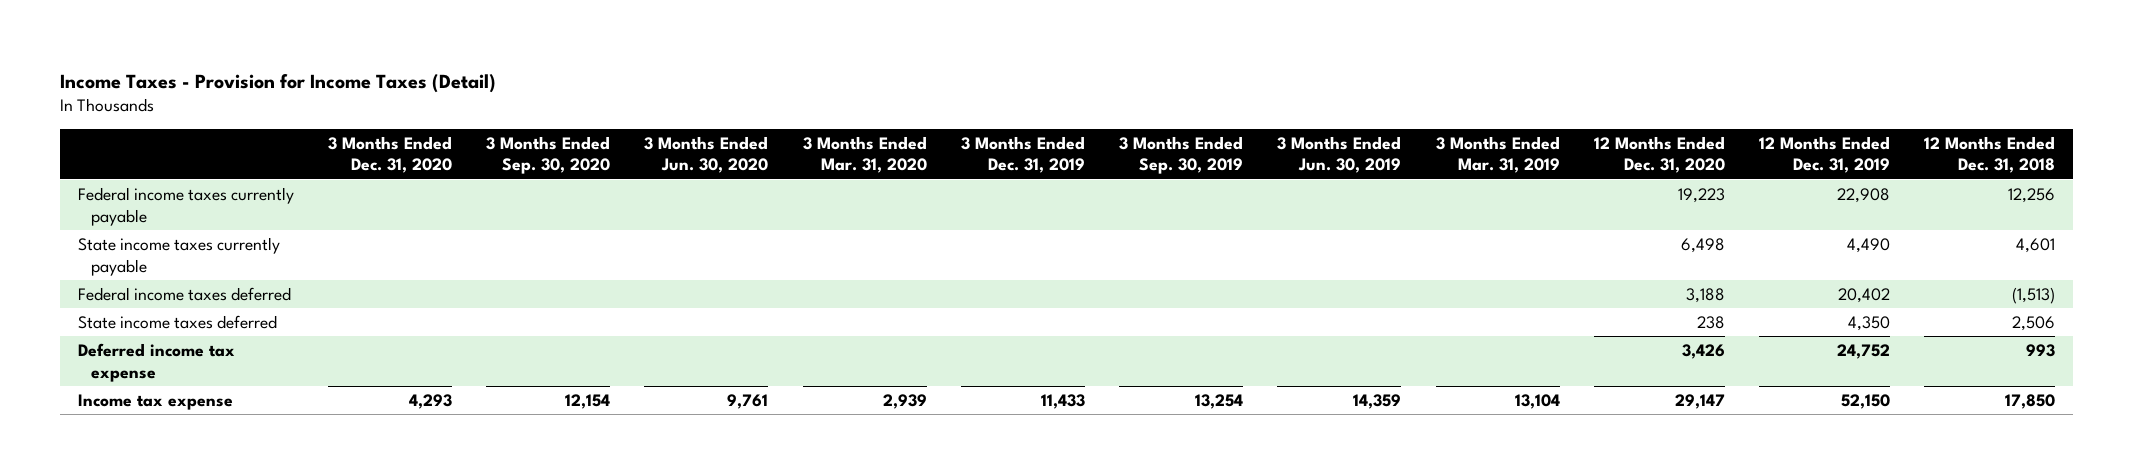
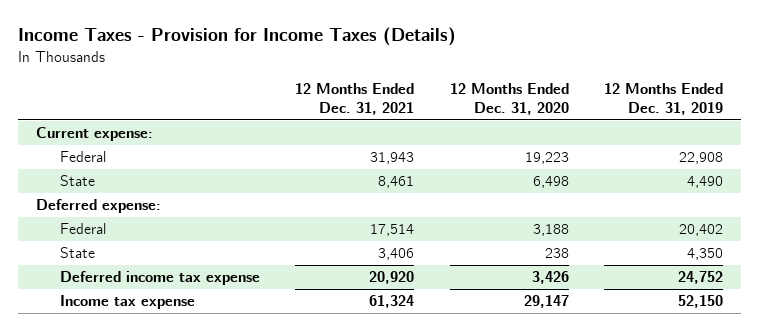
[60,73,497,93] Income Taxes - Provision for Income Taxes (Detail) -> [17,27,456,47] Income Taxes - Provision for Income Taxes (Details)
[327,135,452,174] 3 Months Ended Dec. 31, 2020 -> none
[486,135,611,175] 3 Months Ended Sep. 30, 2020 -> none
[644,135,769,174] 3 Months Ended Jun. 30, 2020 -> none
[802,135,927,174] 3 Months Ended Mar. 31, 2020 -> none
[960,135,1085,174] 3 Months Ended Dec. 31, 2019 -> none
[1119,135,1244,175] 3 Months Ended Sep. 30, 2019 -> none
[1277,135,1402,174] 3 Months Ended Jun. 30, 2019 -> none
[1435,135,1560,174] 3 Months Ended Mar. 31, 2019 -> none
[1924,135,2056,174] 12 Months Ended Dec. 31, 2018 -> none
none -> [295,83,415,116] 12 Months Ended Dec. 31, 2021
none -> [35,127,153,142] Current expense:
[77,186,294,226] Federal income taxes currently payable -> [59,151,106,163] Federal
[77,236,280,276] State income taxes currently payable -> [59,175,95,187] State
none -> [35,199,161,214] Deferred expense:
[77,286,291,301] Federal income taxes deferred -> [59,223,106,235] Federal
[77,314,277,329] State income taxes deferred -> [59,247,95,259] State

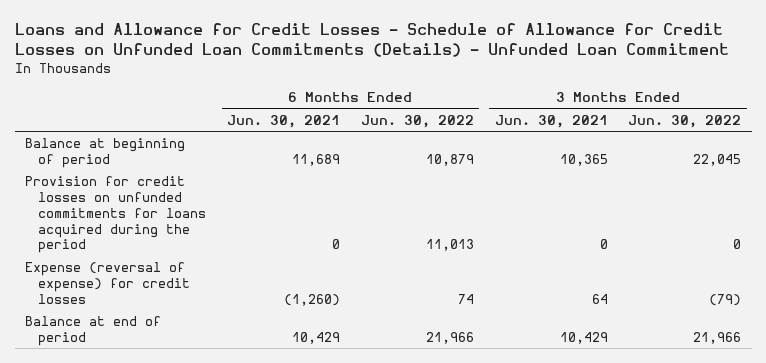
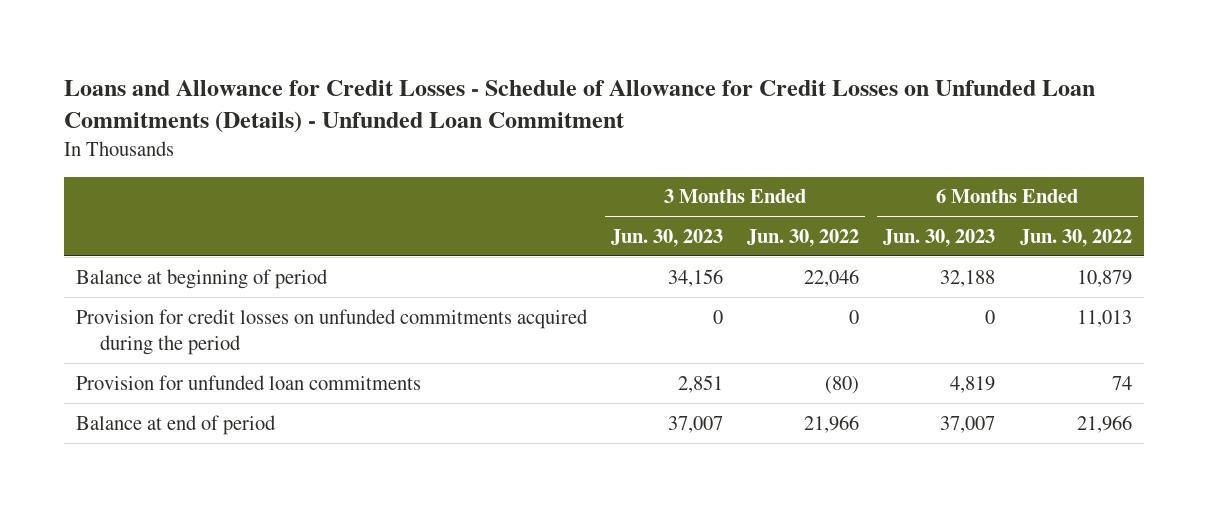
[227,114,341,128] Jun. 30, 2021 -> none
[494,114,608,128] Jun. 30, 2021 -> none
none -> [610,229,723,248] Jun. 30, 2023
none -> [883,229,996,248] Jun. 30, 2023
[24,262,191,304] Expense (reversal of expense) for credit losses -> none
[693,154,742,167] 22,045 -> [804,268,860,287] 22,046
[24,176,207,254] Provision for credit losses on unfunded commitments for loans acquired during the period -> [75,308,588,355] Provision for credit losses on unfunded commitments acquired during the period
none -> [75,374,421,390] Provision for unfunded loan commitments

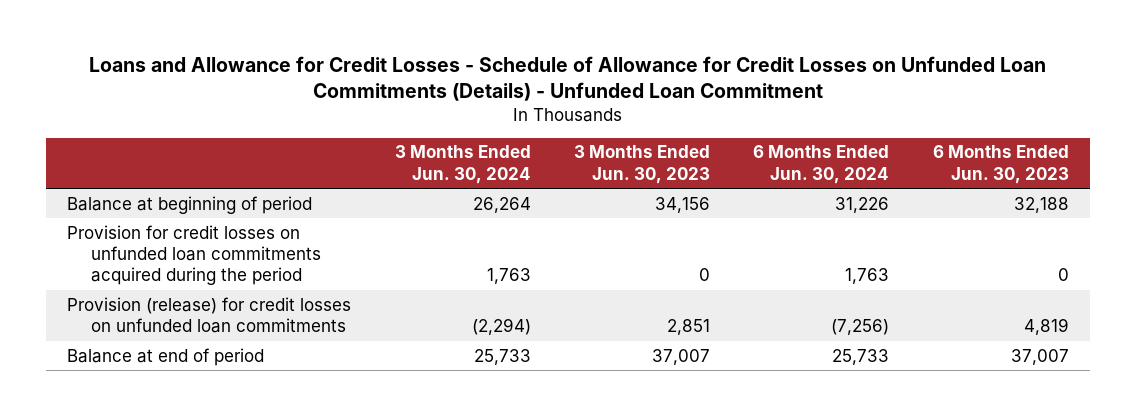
[747,229,860,248] Jun. 30, 2022 -> none
[1019,229,1132,248] Jun. 30, 2022 -> none
none -> [394,145,531,184] 3 Months Ended Jun. 30, 2024
none -> [753,145,890,184] 6 Months Ended Jun. 30, 2024
[75,308,588,355] Provision for credit losses on unfunded commitments acquired during the period -> [67,224,322,286] Provision for credit losses on unfunded loan commitments acquired during the period
[75,374,421,390] Provision for unfunded loan commitments -> [67,296,352,334] Provision (release) for credit losses on unfunded loan commitments

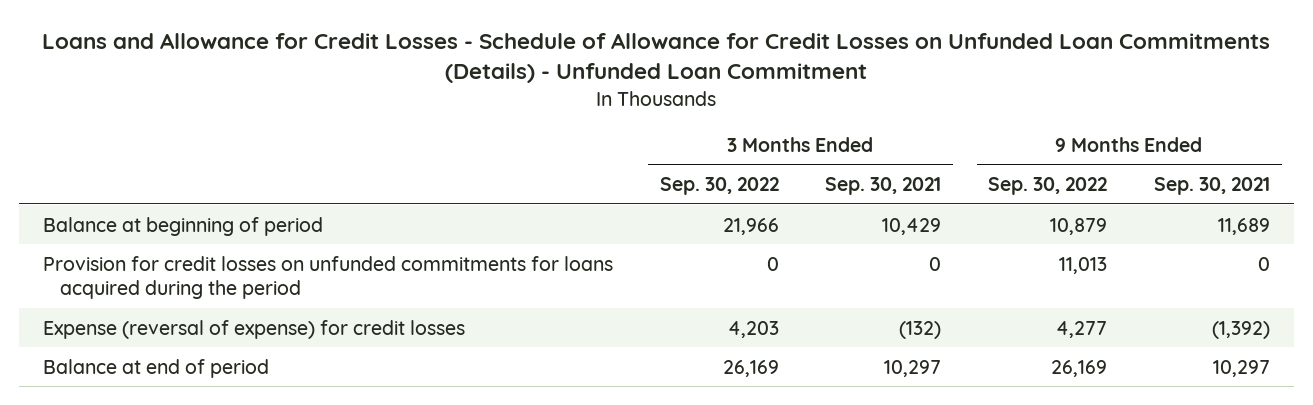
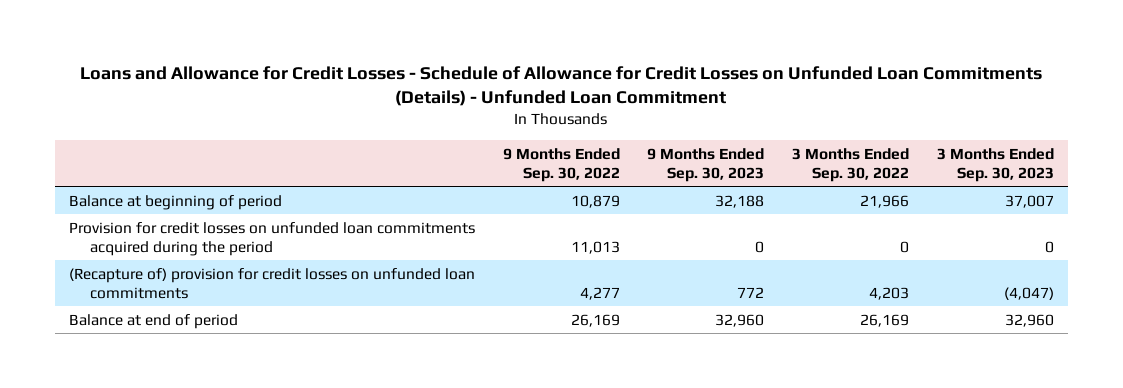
[825,177,942,196] Sep. 30, 2021 -> none
[1154,177,1271,196] Sep. 30, 2021 -> none
none -> [647,147,765,182] 9 Months Ended Sep. 30, 2023
none -> [937,147,1055,182] 3 Months Ended Sep. 30, 2023
[42,255,613,299] Provision for credit losses on unfunded commitments for loans acquired during the period -> [68,221,475,256] Provision for credit losses on unfunded loan commitments acquired during the period
[42,319,465,339] Expense (reversal of expense) for credit losses -> [68,267,475,299] (Recapture of) provision for credit losses on unfunded loan commitments

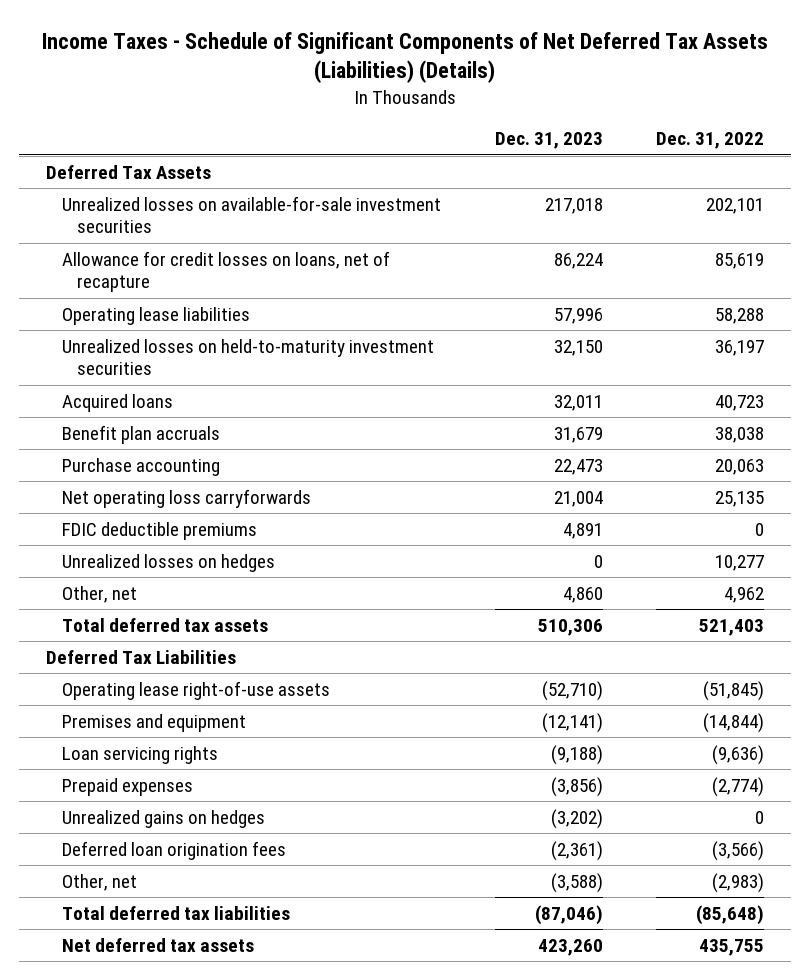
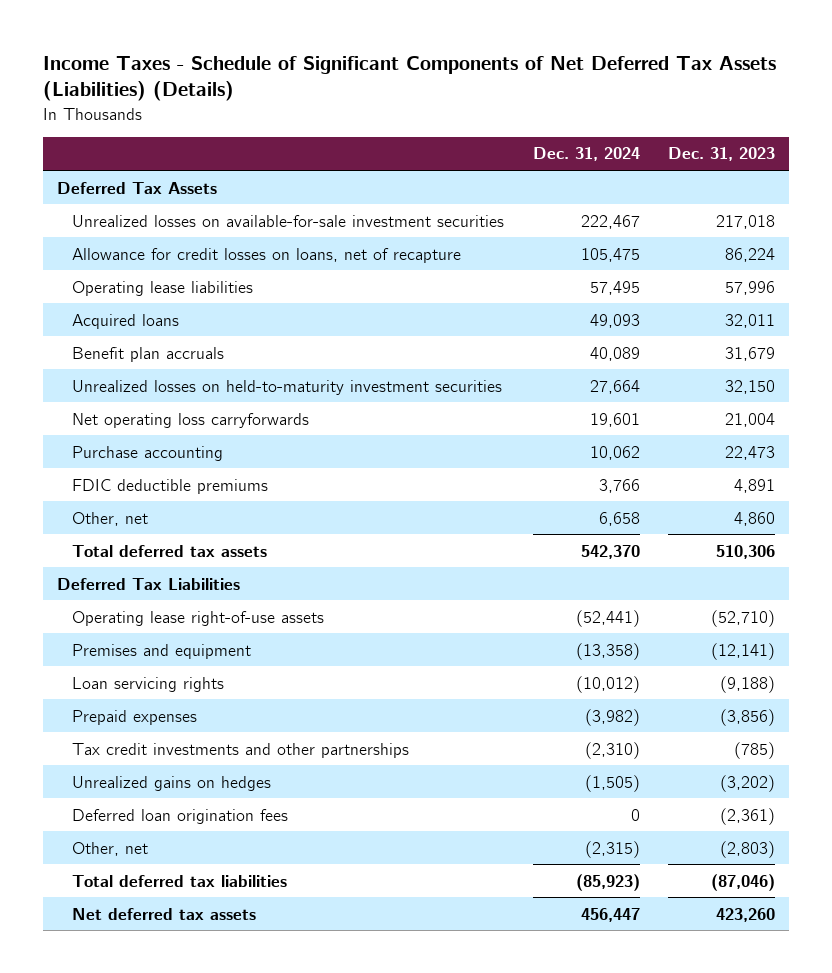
[656,132,765,150] Dec. 31, 2022 -> none
none -> [532,147,640,162] Dec. 31, 2024
[61,338,434,376] Unrealized losses on held-to-maturity investment securities -> [72,379,503,395] Unrealized losses on held-to-maturity investment securities
[61,457,220,476] Purchase accounting -> [72,445,224,461] Purchase accounting
[61,553,275,572] Unrealized losses on hedges -> none
none -> [72,742,410,758] Tax credit investments and other partnerships
[550,872,603,893] (3,588) -> [719,840,775,858] (2,803)

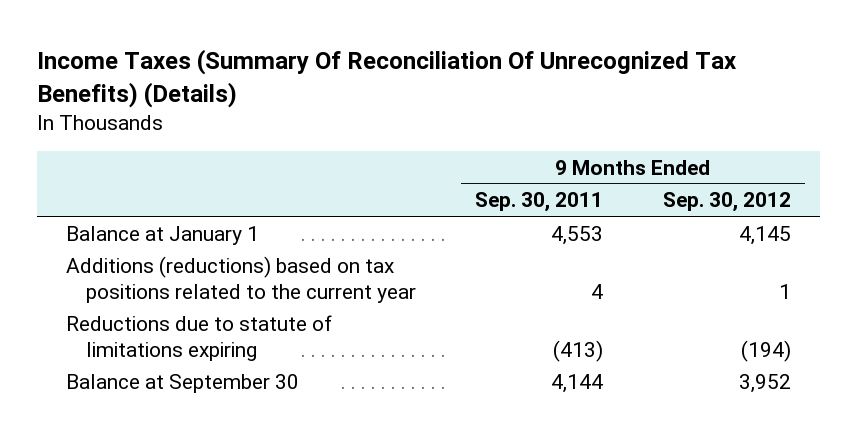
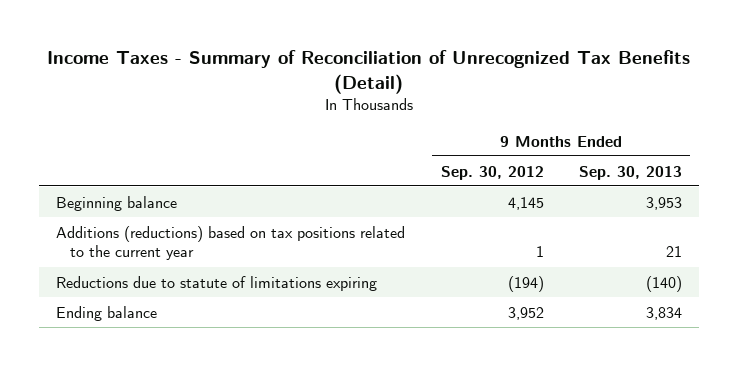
[36,49,737,108] Income Taxes (Summary Of Reconciliation Of Unrecognized Tax Benefits) (Details) -> [47,49,691,94] Income Taxes - Summary of Reconciliation of Unrecognized Tax Benefits (Detail)
[475,192,604,213] Sep. 30, 2011 -> none
none -> [578,165,682,180] Sep. 30, 2013
[66,225,260,245] Balance at January 1 -> [56,195,178,211] Beginning balance
[66,373,300,393] Balance at September 30 -> [56,305,158,321] Ending balance

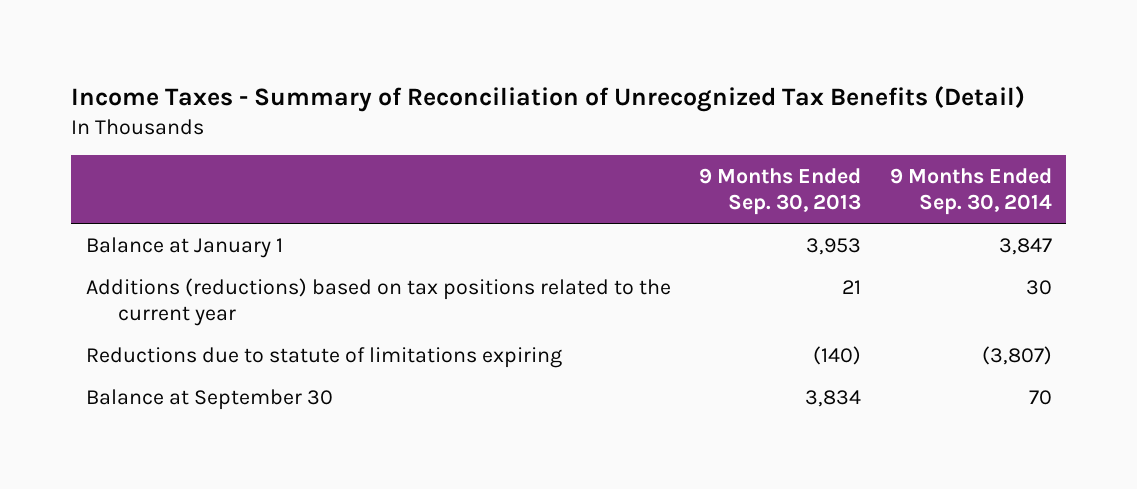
[440,165,544,180] Sep. 30, 2012 -> none
none -> [889,168,1052,216] 9 Months Ended Sep. 30, 2014
[56,195,178,211] Beginning balance -> [85,236,283,258] Balance at January 1
[56,305,158,321] Ending balance -> [85,388,333,410] Balance at September 30

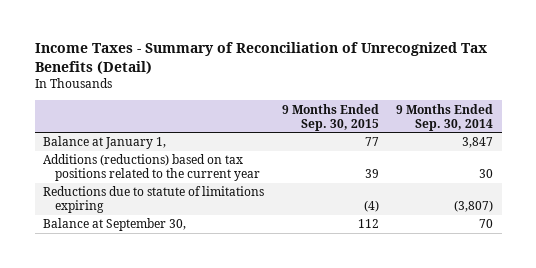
[699,168,862,216] 9 Months Ended Sep. 30, 2013 -> none
none -> [281,103,379,131] 9 Months Ended Sep. 30, 2015
[85,236,283,258] Balance at January 1 -> [43,136,167,150] Balance at January 1,
[85,388,333,410] Balance at September 30 -> [43,218,187,232] Balance at September 30,

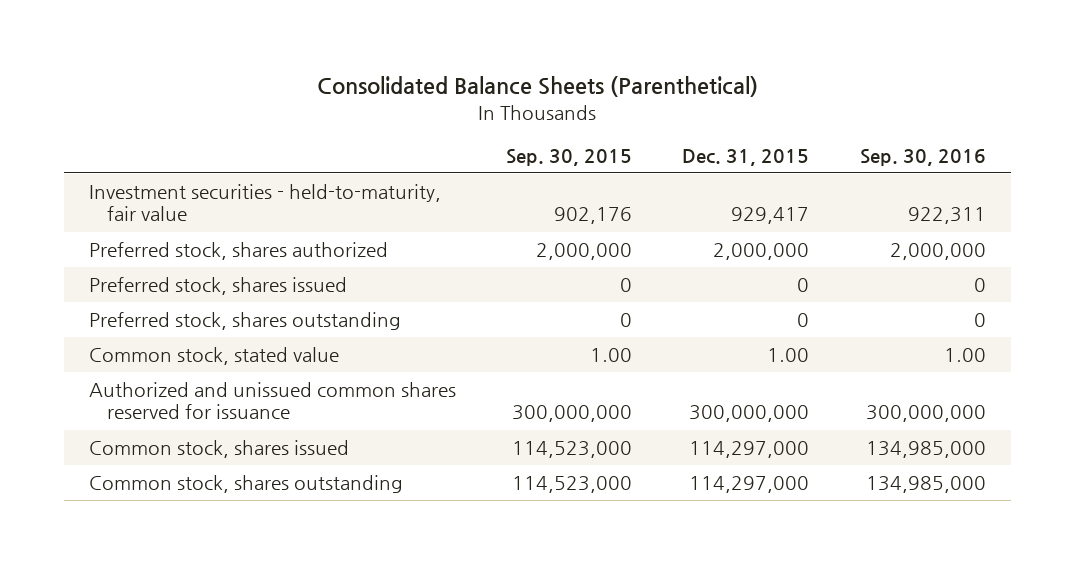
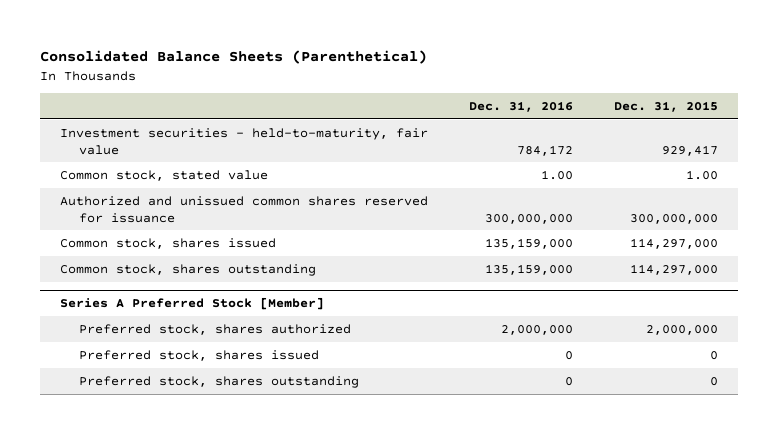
[506,148,633,166] Sep. 30, 2015 -> none
[859,148,986,166] Sep. 30, 2016 -> none
none -> [469,101,574,113] Dec. 31, 2016
[89,242,389,261] Preferred stock, shares authorized -> none
[89,277,348,296] Preferred stock, shares issued -> none
[89,312,402,331] Preferred stock, shares outstanding -> none
none -> [60,297,325,311] Series A Preferred Stock [Member]
none -> [79,323,352,335] Preferred stock, shares authorized
none -> [79,349,320,361] Preferred stock, shares issued
none -> [79,375,360,388] Preferred stock, shares outstanding

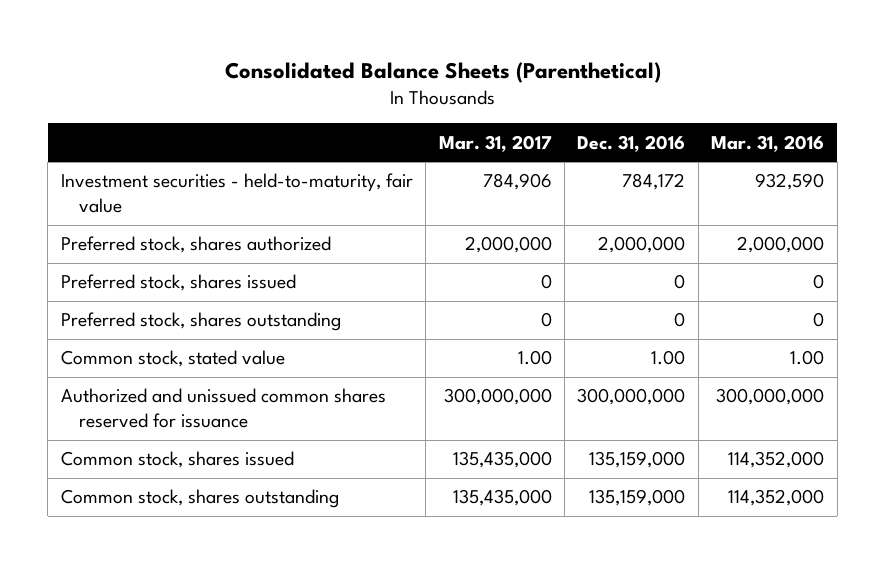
[614,101,719,113] Dec. 31, 2015 -> none
none -> [438,134,552,152] Mar. 31, 2017
none -> [711,134,825,152] Mar. 31, 2016
none -> [60,236,331,254] Preferred stock, shares authorized
none -> [60,274,296,292] Preferred stock, shares issued
none -> [60,312,341,332] Preferred stock, shares outstanding
[60,297,325,311] Series A Preferred Stock [Member] -> none
[79,323,352,335] Preferred stock, shares authorized -> none
[79,349,320,361] Preferred stock, shares issued -> none
[79,375,360,388] Preferred stock, shares outstanding -> none

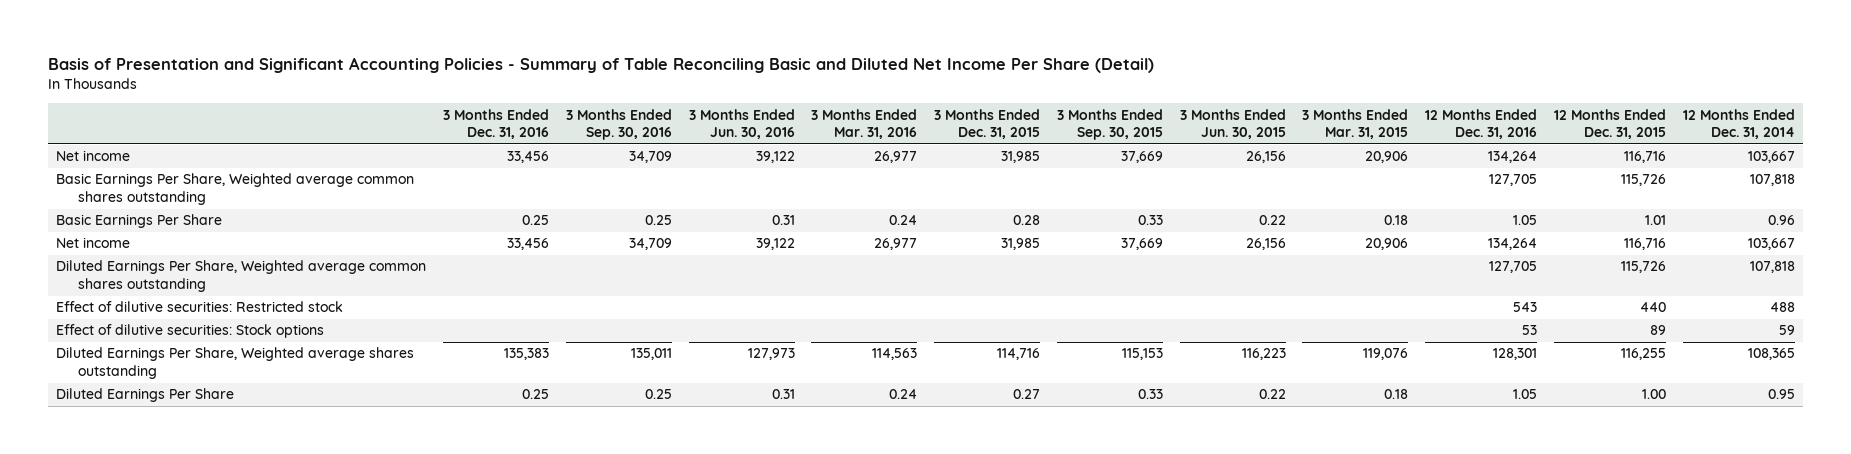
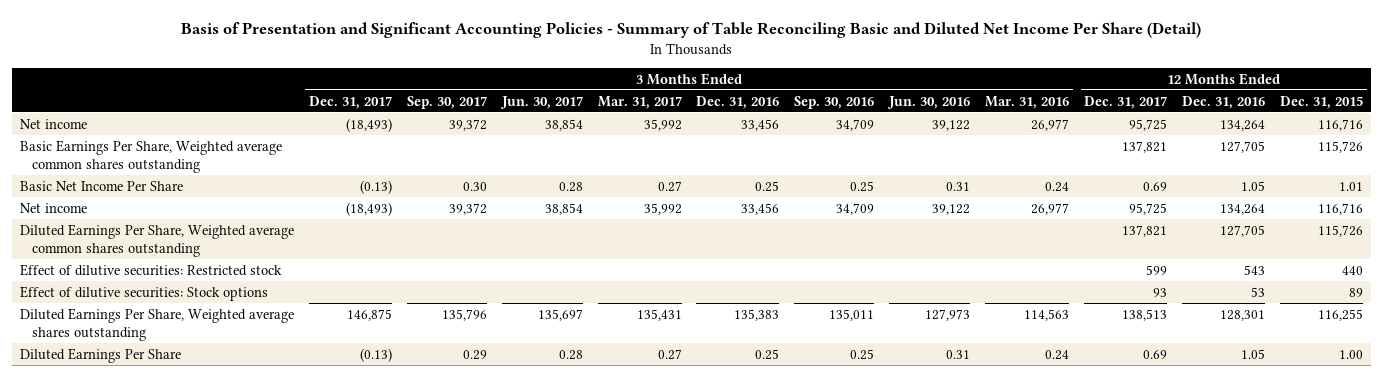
[934,108,1041,140] 3 Months Ended Dec. 31, 2015 -> none
[1056,108,1163,141] 3 Months Ended Sep. 30, 2015 -> none
[1179,108,1286,140] 3 Months Ended Jun. 30, 2015 -> none
[1302,108,1409,140] 3 Months Ended Mar. 31, 2015 -> none
[1682,108,1795,140] 12 Months Ended Dec. 31, 2014 -> none
none -> [308,95,392,109] Dec. 31, 2017
none -> [406,95,487,109] Sep. 30, 2017
none -> [499,95,583,109] Jun. 30, 2017
none -> [597,95,682,109] Mar. 31, 2017
none -> [1084,95,1168,109] Dec. 31, 2017
[56,214,223,229] Basic Earnings Per Share -> [19,180,183,191] Basic Net Income Per Share

